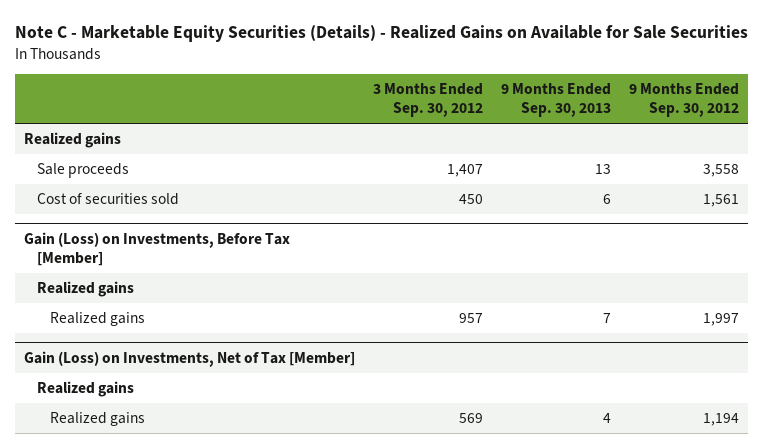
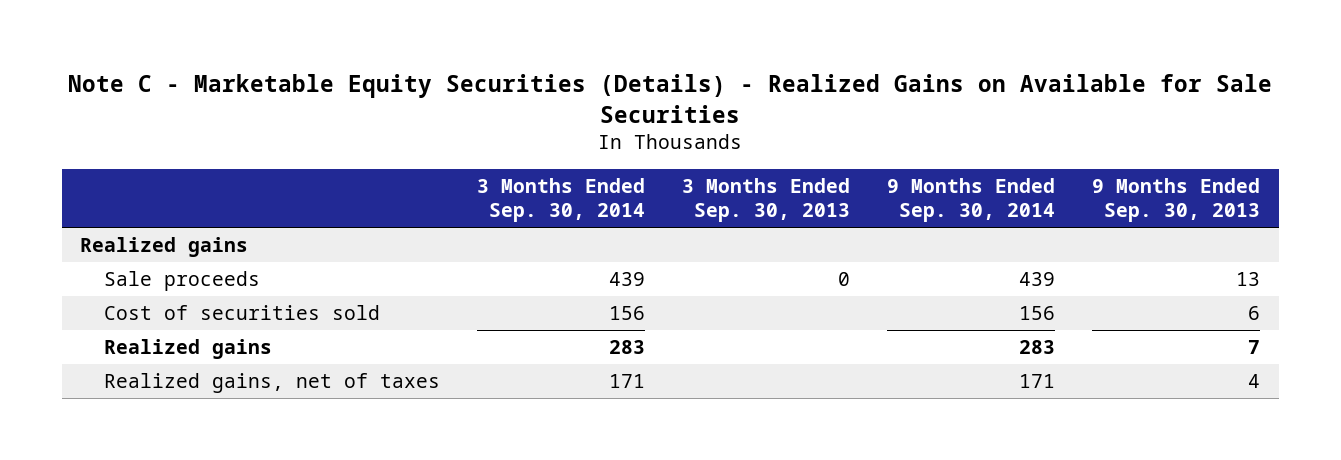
[372,83,483,118] 3 Months Ended Sep. 30, 2012 -> none
[628,83,739,118] 9 Months Ended Sep. 30, 2012 -> none
none -> [477,178,646,223] 3 Months Ended Sep. 30, 2014
none -> [682,178,851,223] 3 Months Ended Sep. 30, 2013
none -> [887,178,1056,223] 9 Months Ended Sep. 30, 2014
[23,231,290,267] Gain (Loss) on Investments, Before Tax [Member] -> none
[36,280,134,297] Realized gains -> none
[23,350,355,367] Gain (Loss) on Investments, Net of Tax [Member] -> none
[36,380,134,397] Realized gains -> none
[50,411,146,426] Realized gains -> none
none -> [104,373,441,394] Realized gains, net of taxes

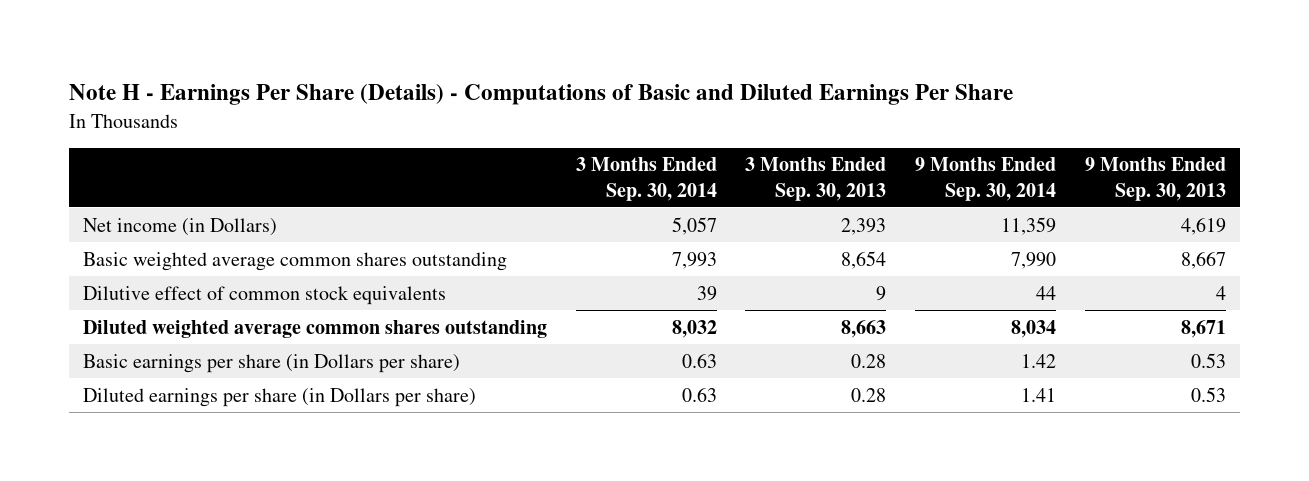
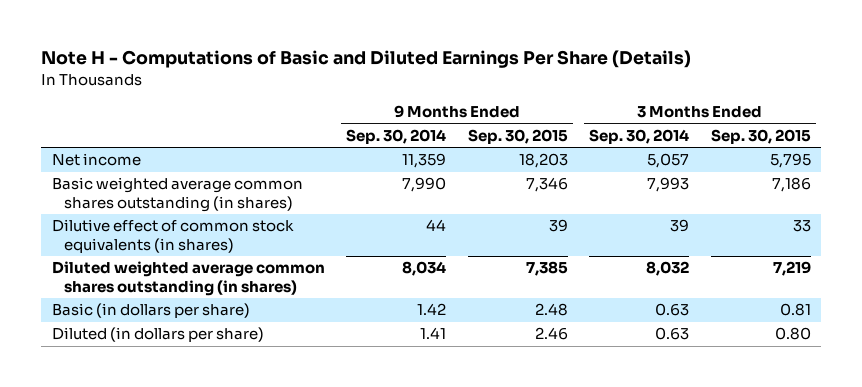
[69,84,1014,106] Note H - Earnings Per Share (Details) - Computations of Basic and Diluted Earnings Per Share -> [40,50,691,69] Note H - Computations of Basic and Diluted Earnings Per Share (Details)
[745,157,887,201] 3 Months Ended Sep. 30, 2013 -> none
[1084,157,1226,201] 9 Months Ended Sep. 30, 2013 -> none
none -> [467,128,568,144] Sep. 30, 2015
none -> [710,128,811,144] Sep. 30, 2015
[83,217,278,236] Net income (in Dollars) -> [51,153,141,167] Net income
[83,251,508,271] Basic weighted average common shares outstanding -> [51,177,303,212] Basic weighted average common shares outstanding (in shares)
[83,285,447,305] Dilutive effect of common stock equivalents -> [51,219,294,253] Dilutive effect of common stock equivalents (in shares)
[83,319,548,338] Diluted weighted average common shares outstanding -> [51,261,325,296] Diluted weighted average common shares outstanding (in shares)
[83,353,461,373] Basic earnings per share (in Dollars per share) -> [51,303,250,319] Basic (in dollars per share)
[83,387,477,407] Diluted earnings per share (in Dollars per share) -> [51,327,264,343] Diluted (in dollars per share)

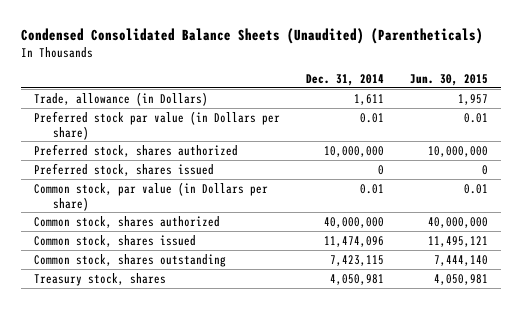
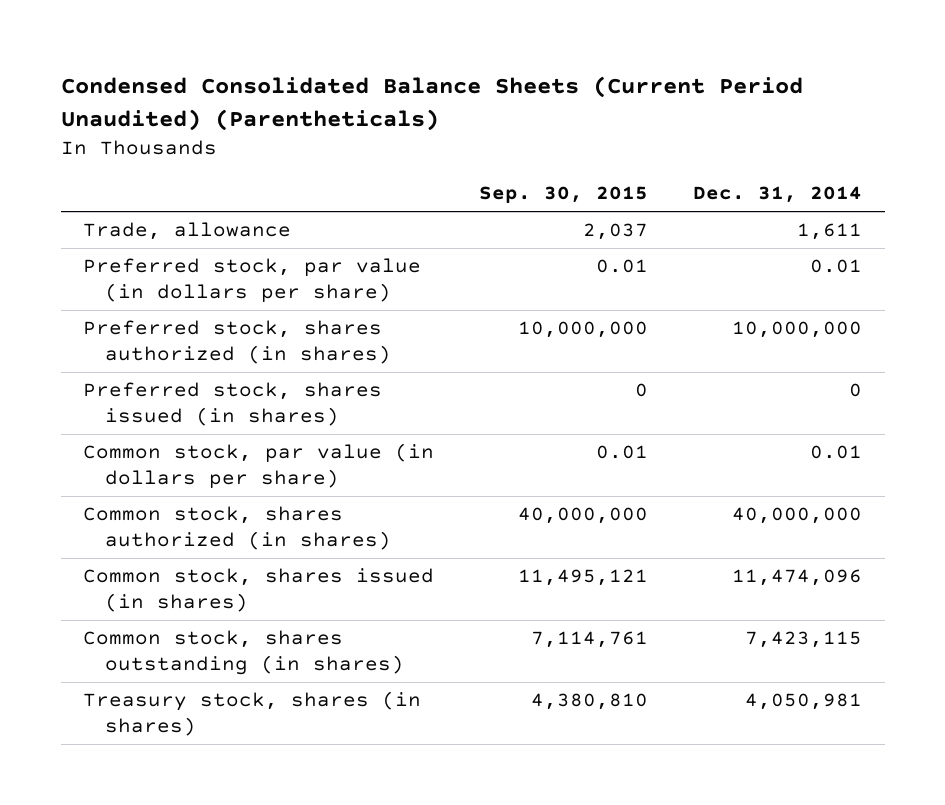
[20,27,483,44] Condensed Consolidated Balance Sheets (Unaudited) (Parentheticals) -> [60,76,803,131] Condensed Consolidated Balance Sheets (Current Period Unaudited) (Parentheticals)
[410,74,489,87] Jun. 30, 2015 -> none
none -> [479,186,649,204] Sep. 30, 2015
[33,91,208,106] Trade, allowance (in Dollars) -> [83,222,292,241] Trade, allowance
[33,110,280,140] Preferred stock par value (in Dollars per share) -> [83,258,422,304] Preferred stock, par value (in dollars per share)
[33,143,238,157] Preferred stock, shares authorized -> [83,320,391,365] Preferred stock, shares authorized (in shares)
[33,162,214,176] Preferred stock, shares issued -> [83,382,383,427] Preferred stock, shares issued (in shares)
[33,181,268,211] Common stock, par value (in Dollars per share) -> [83,443,435,490] Common stock, par value (in dollars per share)
[33,215,220,228] Common stock, shares authorized -> [83,506,391,551] Common stock, shares authorized (in shares)
[33,234,196,247] Common stock, shares issued -> [83,568,435,613] Common stock, shares issued (in shares)
[33,253,226,267] Common stock, shares outstanding -> [83,630,404,676] Common stock, shares outstanding (in shares)
[33,272,166,286] Treasury stock, shares -> [83,691,422,737] Treasury stock, shares (in shares)

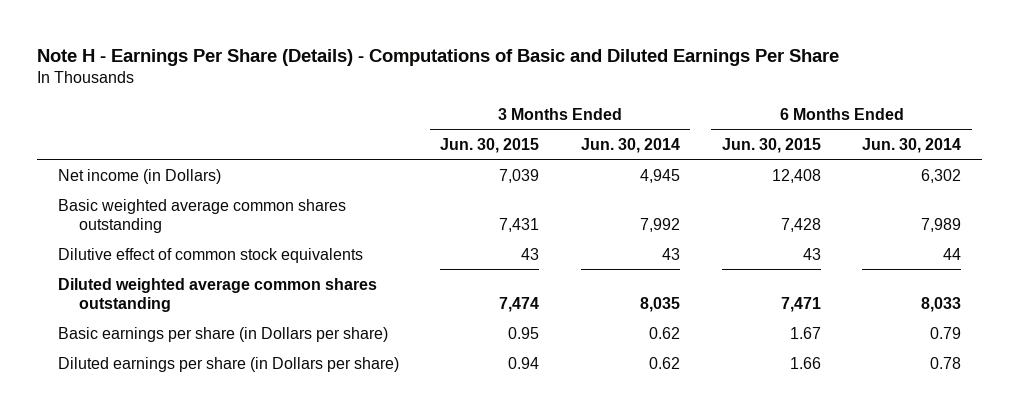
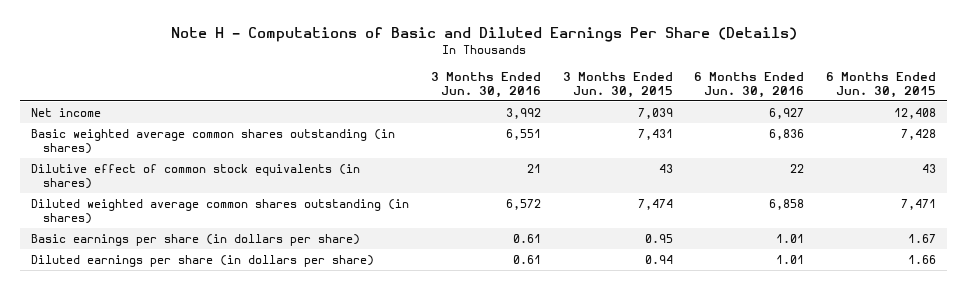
[36,48,839,66] Note H - Earnings Per Share (Details) - Computations of Basic and Diluted Earnings Per Share -> [170,27,797,43] Note H - Computations of Basic and Diluted Earnings Per Share (Details)
[581,137,681,153] Jun. 30, 2014 -> none
[862,137,962,153] Jun. 30, 2014 -> none
none -> [430,71,541,98] 3 Months Ended Jun. 30, 2016
none -> [694,71,805,98] 6 Months Ended Jun. 30, 2016
[57,168,221,184] Net income (in Dollars) -> [31,107,102,117] Net income
[57,198,346,233] Basic weighted average common shares outstanding -> [31,128,396,154] Basic weighted average common shares outstanding (in shares)
[57,247,363,263] Dilutive effect of common stock equivalents -> [31,163,361,189] Dilutive effect of common stock equivalents (in shares)
[57,277,377,312] Diluted weighted average common shares outstanding -> [31,198,410,224] Diluted weighted average common shares outstanding (in shares)
[57,326,388,342] Basic earnings per share (in Dollars per share) -> [31,233,361,246] Basic earnings per share (in dollars per share)
[57,356,399,372] Diluted earnings per share (in Dollars per share) -> [31,254,375,267] Diluted earnings per share (in dollars per share)

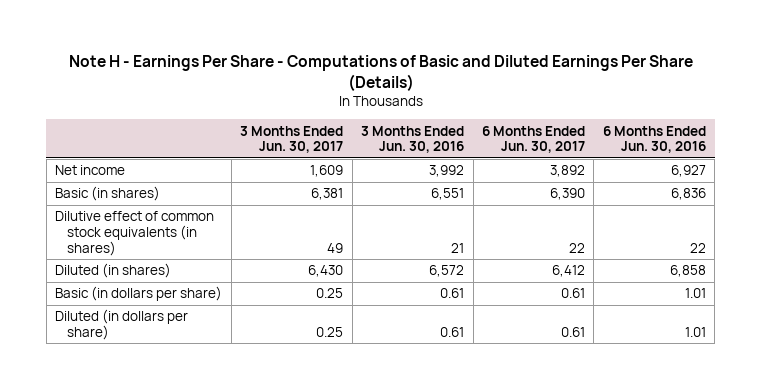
[170,27,797,43] Note H - Computations of Basic and Diluted Earnings Per Share (Details) -> [68,55,693,91] Note H - Earnings Per Share - Computations of Basic and Diluted Earnings Per Share (Details)
[562,71,673,98] 3 Months Ended Jun. 30, 2015 -> none
[826,71,937,98] 6 Months Ended Jun. 30, 2015 -> none
none -> [240,125,344,154] 3 Months Ended Jun. 30, 2017
none -> [481,125,585,154] 6 Months Ended Jun. 30, 2017
[31,128,396,154] Basic weighted average common shares outstanding (in shares) -> [55,186,161,202] Basic (in shares)
[31,198,410,224] Diluted weighted average common shares outstanding (in shares) -> [55,263,172,279] Diluted (in shares)
[31,233,361,246] Basic earnings per share (in dollars per share) -> [55,286,223,302] Basic (in dollars per share)
[31,254,375,267] Diluted earnings per share (in dollars per share) -> [55,309,189,341] Diluted (in dollars per share)

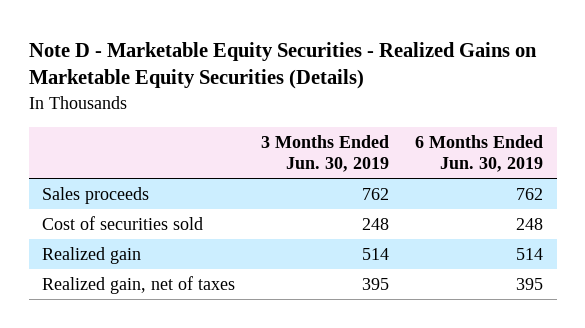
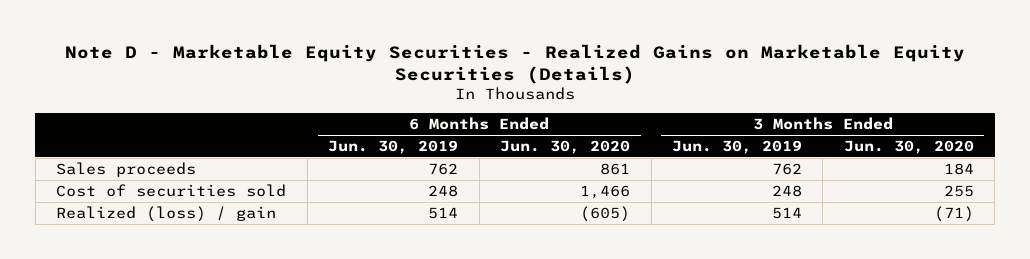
none -> [500,139,631,154] Jun. 30, 2020
none -> [843,139,974,154] Jun. 30, 2020
[41,276,235,295] Realized gain, net of taxes -> none
[41,247,141,265] Realized gain -> [56,205,277,222] Realized (loss) / gain

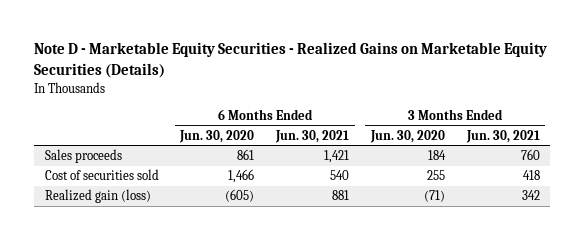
[328,139,459,154] Jun. 30, 2019 -> none
[671,139,802,154] Jun. 30, 2019 -> none
none -> [275,129,350,143] Jun. 30, 2021
none -> [465,129,540,143] Jun. 30, 2021
[56,205,277,222] Realized (loss) / gain -> [44,189,151,204] Realized gain (loss)

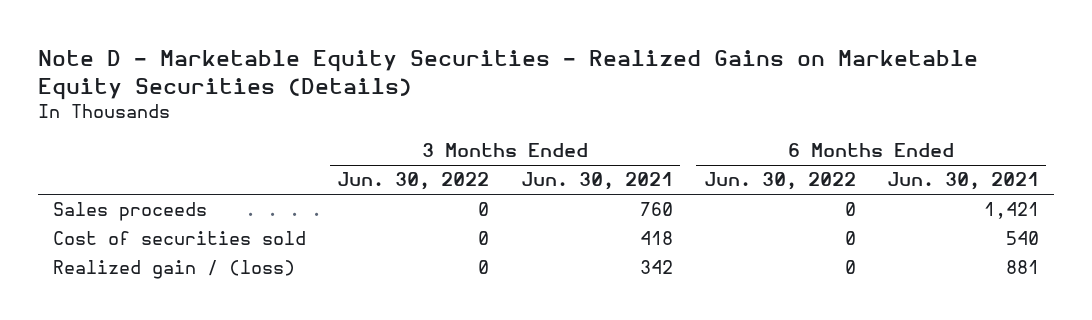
[179,129,255,143] Jun. 30, 2020 -> none
[369,129,445,143] Jun. 30, 2020 -> none
none -> [337,172,490,191] Jun. 30, 2022
none -> [703,172,856,191] Jun. 30, 2022
[44,189,151,204] Realized gain (loss) -> [53,260,296,280] Realized gain / (loss)

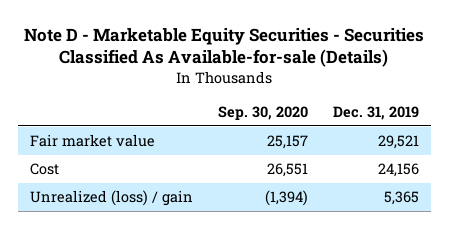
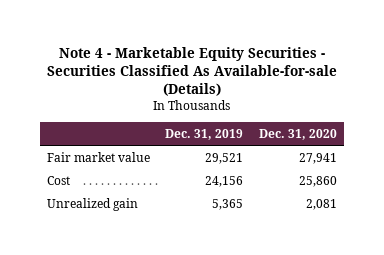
[24,27,425,68] Note D - Marketable Equity Securities - Securities Classified As Available-for-sale (Details) -> [46,46,337,97] Note 4 - Marketable Equity Securities - Securities Classified As Available-for-sale (Details)
[217,106,308,121] Sep. 30, 2020 -> none
none -> [258,128,337,140] Dec. 31, 2020
[30,190,194,207] Unrealized (loss) / gain -> [47,197,139,211] Unrealized gain

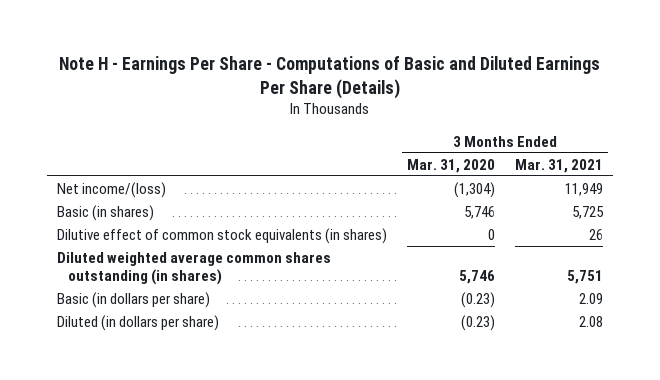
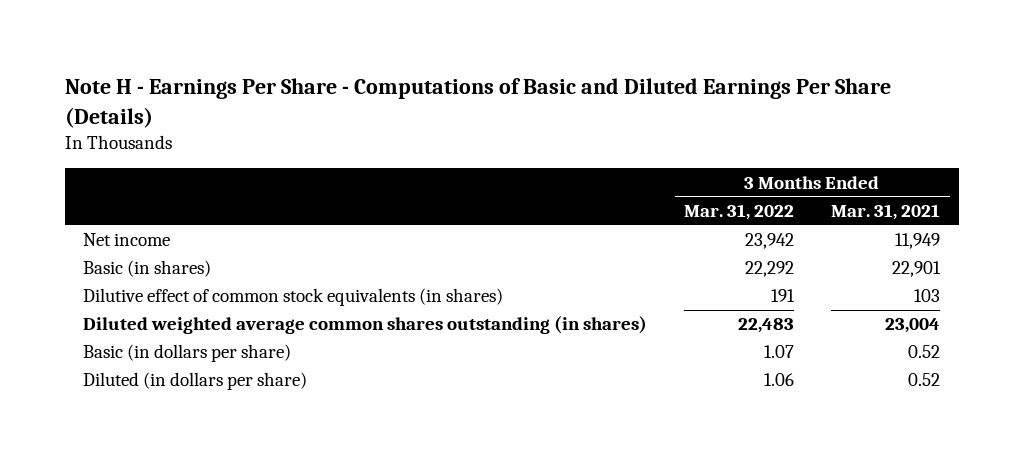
[406,158,495,173] Mar. 31, 2020 -> none
none -> [684,203,795,220] Mar. 31, 2022
[56,181,166,198] Net income/(loss) -> [83,233,171,247] Net income
[571,205,604,219] 5,725 -> [892,261,942,278] 22,901
[588,228,603,240] 26 -> [914,289,941,303] 103
[566,270,603,285] 5,751 -> [885,318,941,334] 23,004
[578,292,603,304] 2.09 -> [908,345,941,359] 0.52
[578,315,603,327] 2.08 -> [908,373,941,387] 0.52

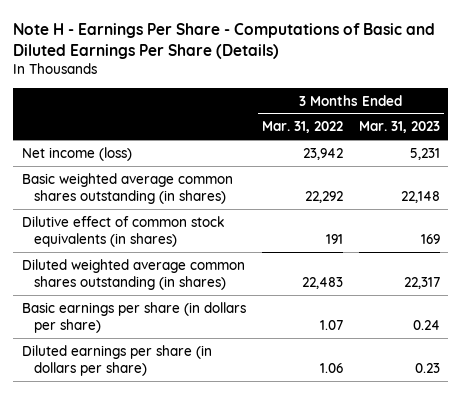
[831,203,941,220] Mar. 31, 2021 -> none
none -> [359,121,441,134] Mar. 31, 2023
[83,233,171,247] Net income -> [21,146,132,161] Net income (loss)
[83,260,212,278] Basic (in shares) -> [21,172,233,204] Basic weighted average common shares outstanding (in shares)
[83,344,292,363] Basic (in dollars per share) -> [21,301,246,333] Basic earnings per share (in dollars per share)
[83,372,308,391] Diluted (in dollars per share) -> [21,344,212,376] Diluted earnings per share (in dollars per share)

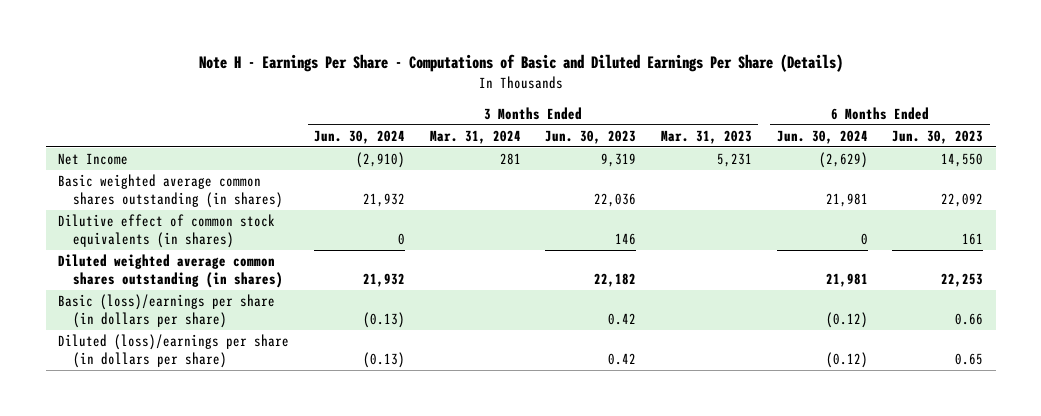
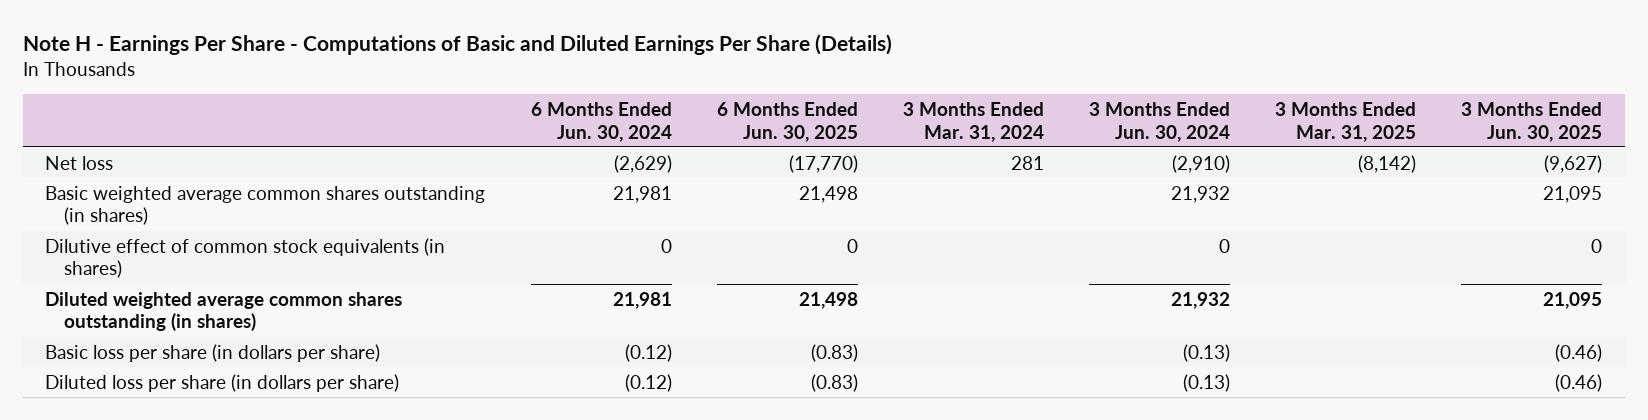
[545,129,637,144] Jun. 30, 2023 -> none
[660,129,752,144] Mar. 31, 2023 -> none
[892,129,984,144] Jun. 30, 2023 -> none
none -> [716,101,858,142] 6 Months Ended Jun. 30, 2025
none -> [1275,101,1417,142] 3 Months Ended Mar. 31, 2025
none -> [1461,101,1603,142] 3 Months Ended Jun. 30, 2025
[58,153,129,166] Net Income -> [45,155,114,170] Net loss
[58,294,276,329] Basic (loss)/earnings per share (in dollars per share) -> [45,343,381,362] Basic loss per share (in dollars per share)
[58,334,290,369] Diluted (loss)/earnings per share (in dollars per share) -> [45,373,400,392] Diluted loss per share (in dollars per share)

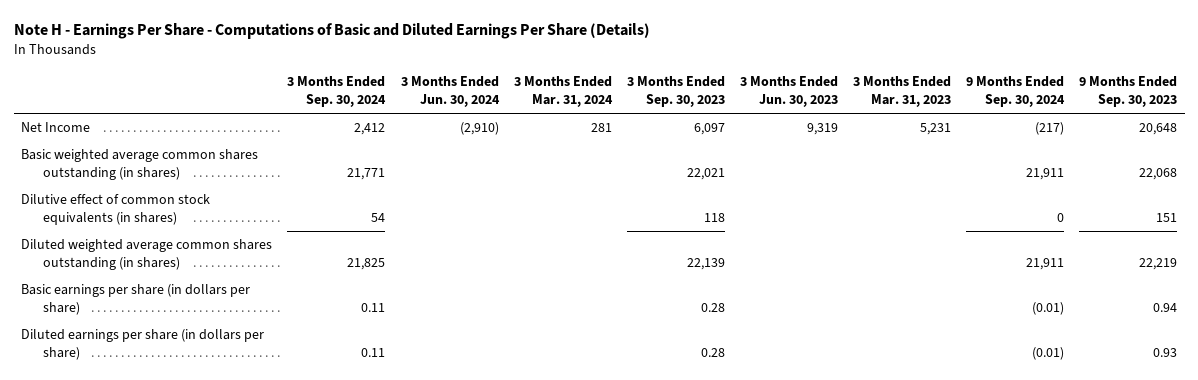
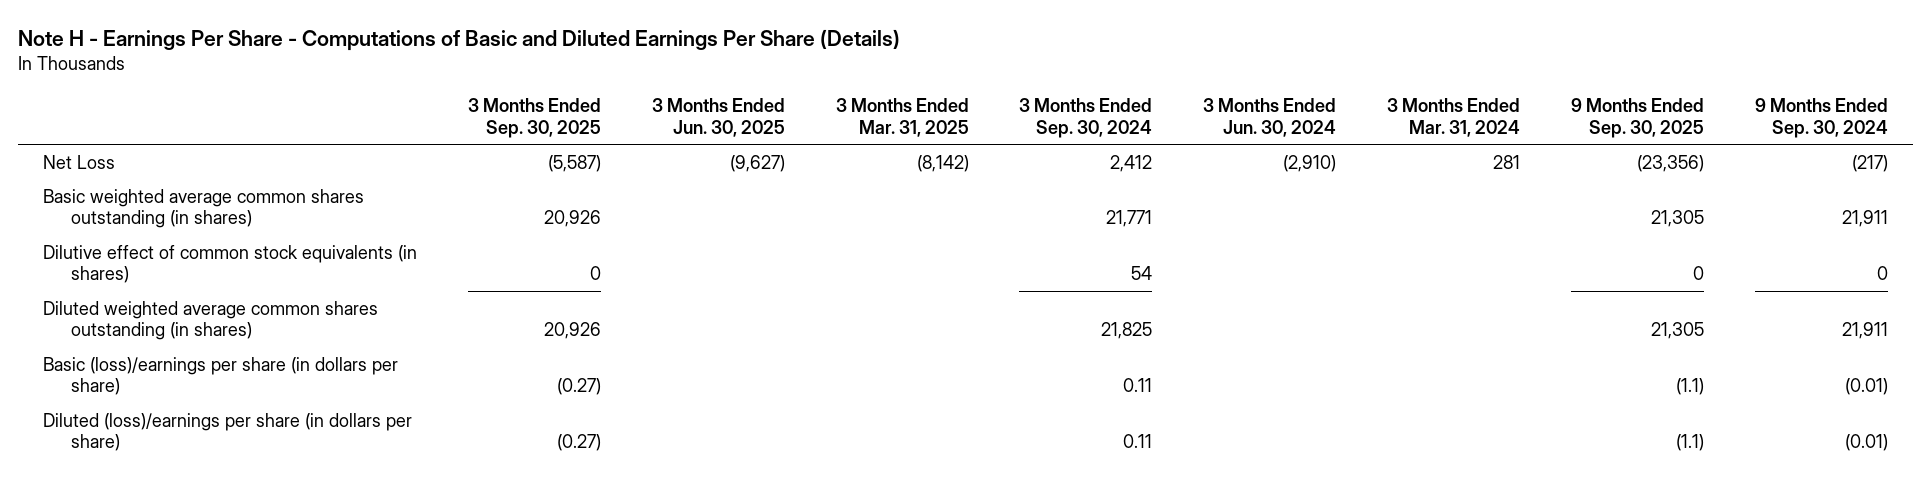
[626,76,725,108] 3 Months Ended Sep. 30, 2023 -> none
[739,76,838,108] 3 Months Ended Jun. 30, 2023 -> none
[852,76,951,108] 3 Months Ended Mar. 31, 2023 -> none
[1079,76,1178,108] 9 Months Ended Sep. 30, 2023 -> none
none -> [467,98,601,139] 3 Months Ended Sep. 30, 2025
none -> [651,98,785,138] 3 Months Ended Jun. 30, 2025
none -> [835,98,969,138] 3 Months Ended Mar. 31, 2025
none -> [1570,98,1704,139] 9 Months Ended Sep. 30, 2025
[21,122,91,133] Net Income -> [43,154,116,169] Net Loss
[21,284,251,315] Basic earnings per share (in dollars per share) -> [43,356,399,396] Basic (loss)/earnings per share (in dollars per share)
[21,329,265,360] Diluted earnings per share (in dollars per share) -> [43,412,413,452] Diluted (loss)/earnings per share (in dollars per share)

